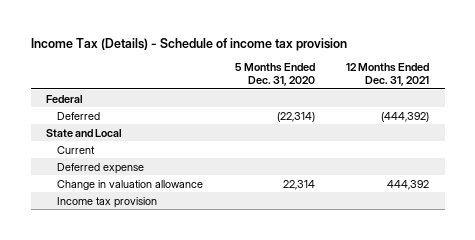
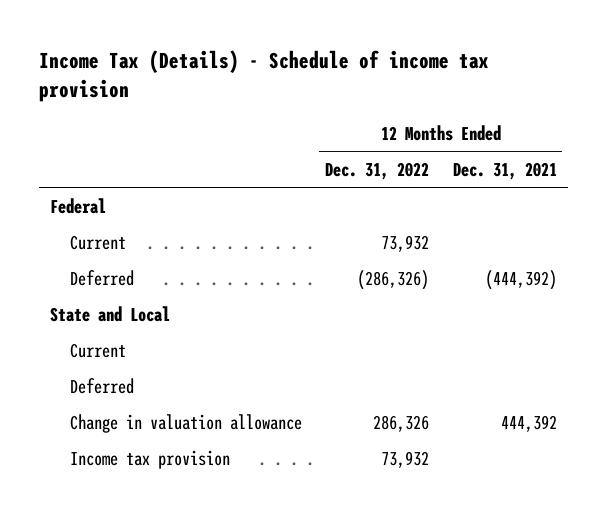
[234,63,315,87] 5 Months Ended Dec. 31, 2020 -> none
none -> [325,161,430,180] Dec. 31, 2022
none -> [69,234,126,250] Current
[57,162,145,174] Deferred expense -> [69,377,134,394] Deferred

